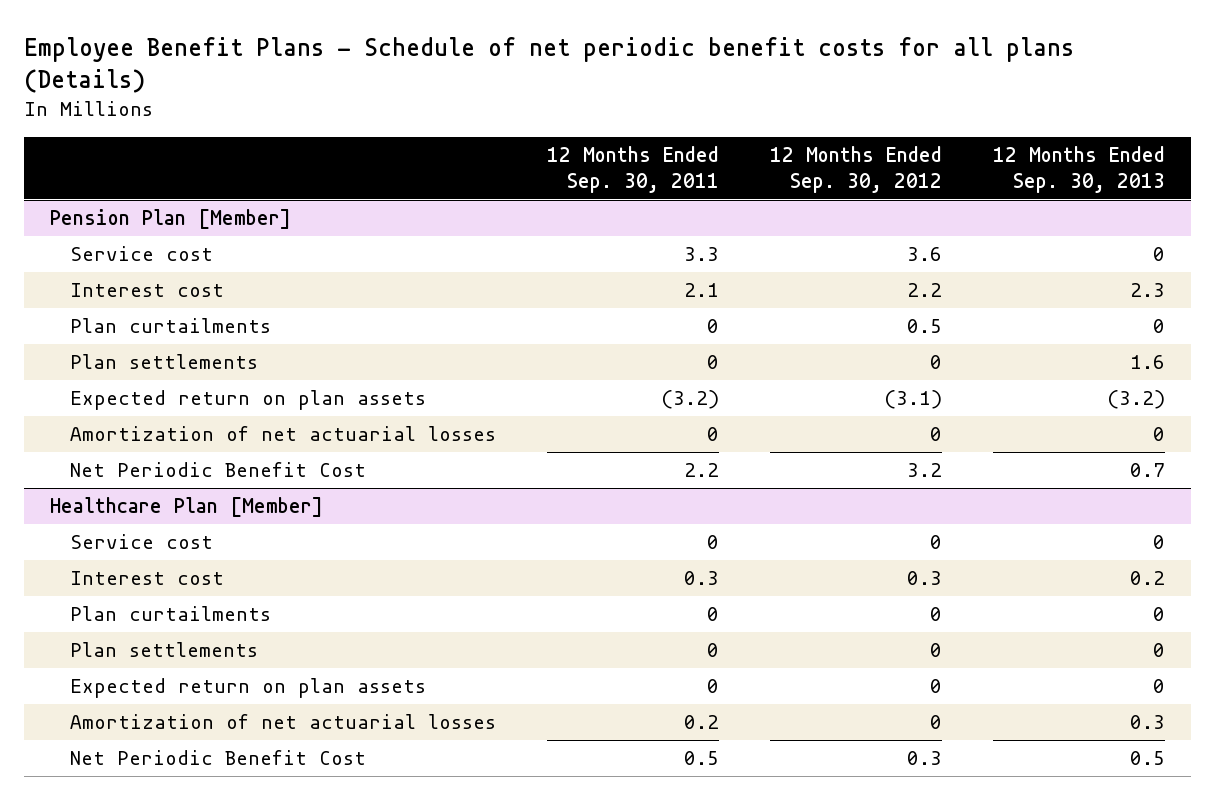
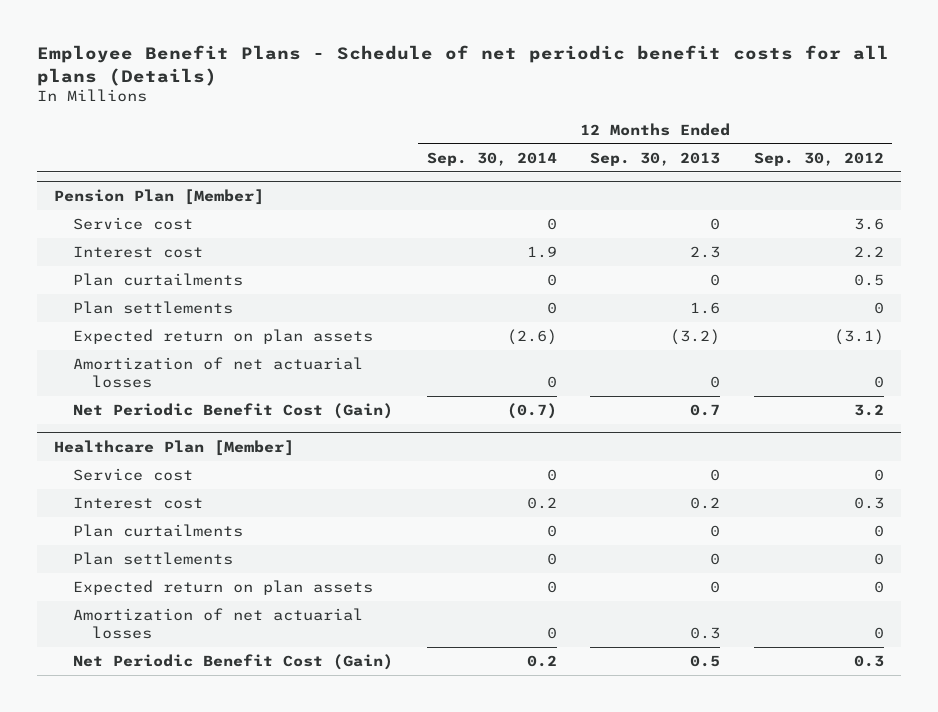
[546,146,719,193] 12 Months Ended Sep. 30, 2011 -> none
none -> [426,151,557,166] Sep. 30, 2014
[69,462,366,478] Net Periodic Benefit Cost -> [72,403,393,420] Net Periodic Benefit Cost (Gain)
[69,750,366,766] Net Periodic Benefit Cost -> [72,654,393,671] Net Periodic Benefit Cost (Gain)

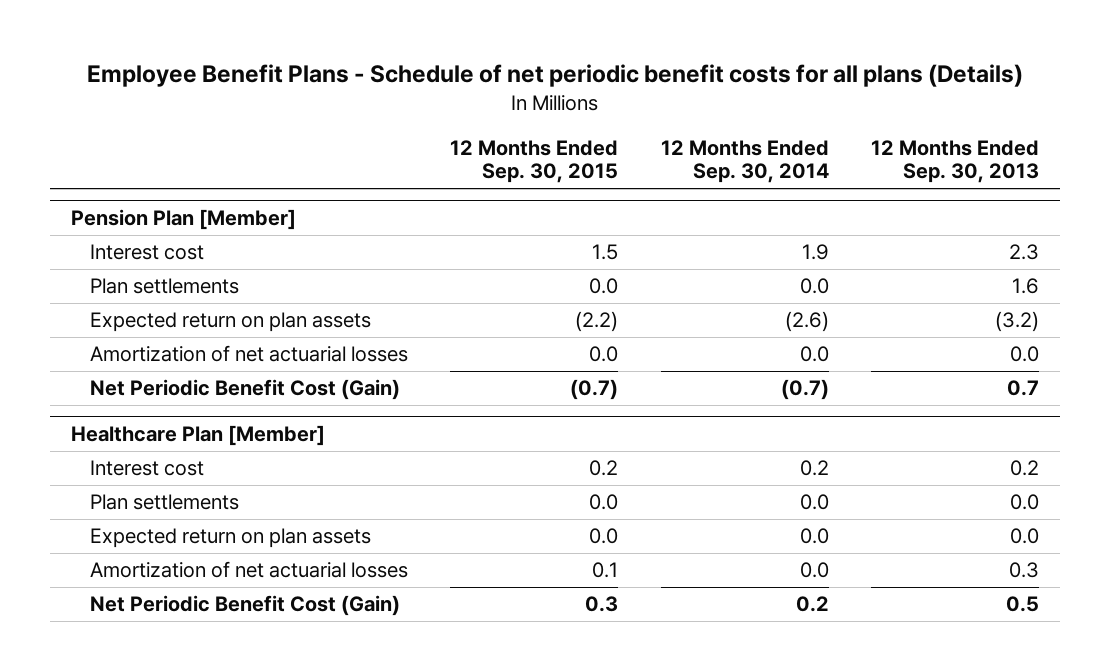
[753,151,884,166] Sep. 30, 2012 -> none
none -> [450,139,619,184] 12 Months Ended Sep. 30, 2015
[72,217,193,231] Service cost -> none
[72,273,243,287] Plan curtailments -> none
[546,302,557,315] 0 -> [799,278,829,295] 0.0
[546,375,557,388] 0 -> [799,346,829,363] 0.0
[710,375,721,388] 0 -> [1010,346,1040,363] 0.0
[72,468,193,482] Service cost -> none
[72,524,243,538] Plan curtailments -> none
[546,553,557,566] 0 -> [799,494,829,511] 0.0
[710,553,721,566] 0 -> [1010,494,1040,511] 0.0
[546,581,557,594] 0 -> [799,528,829,545] 0.0
[710,581,721,594] 0 -> [1010,528,1040,545] 0.0
[546,626,557,639] 0 -> [799,562,829,579] 0.0

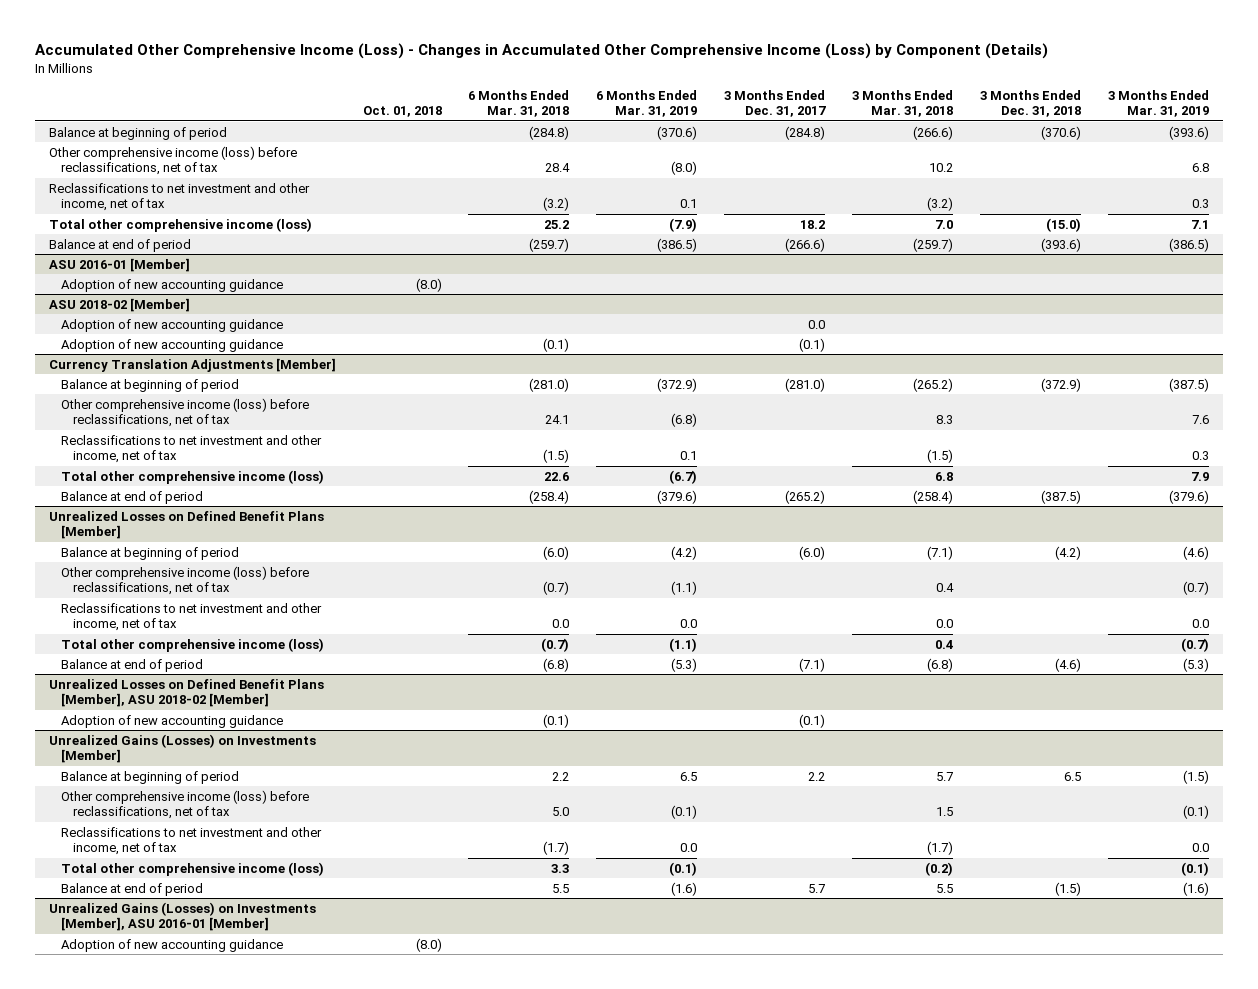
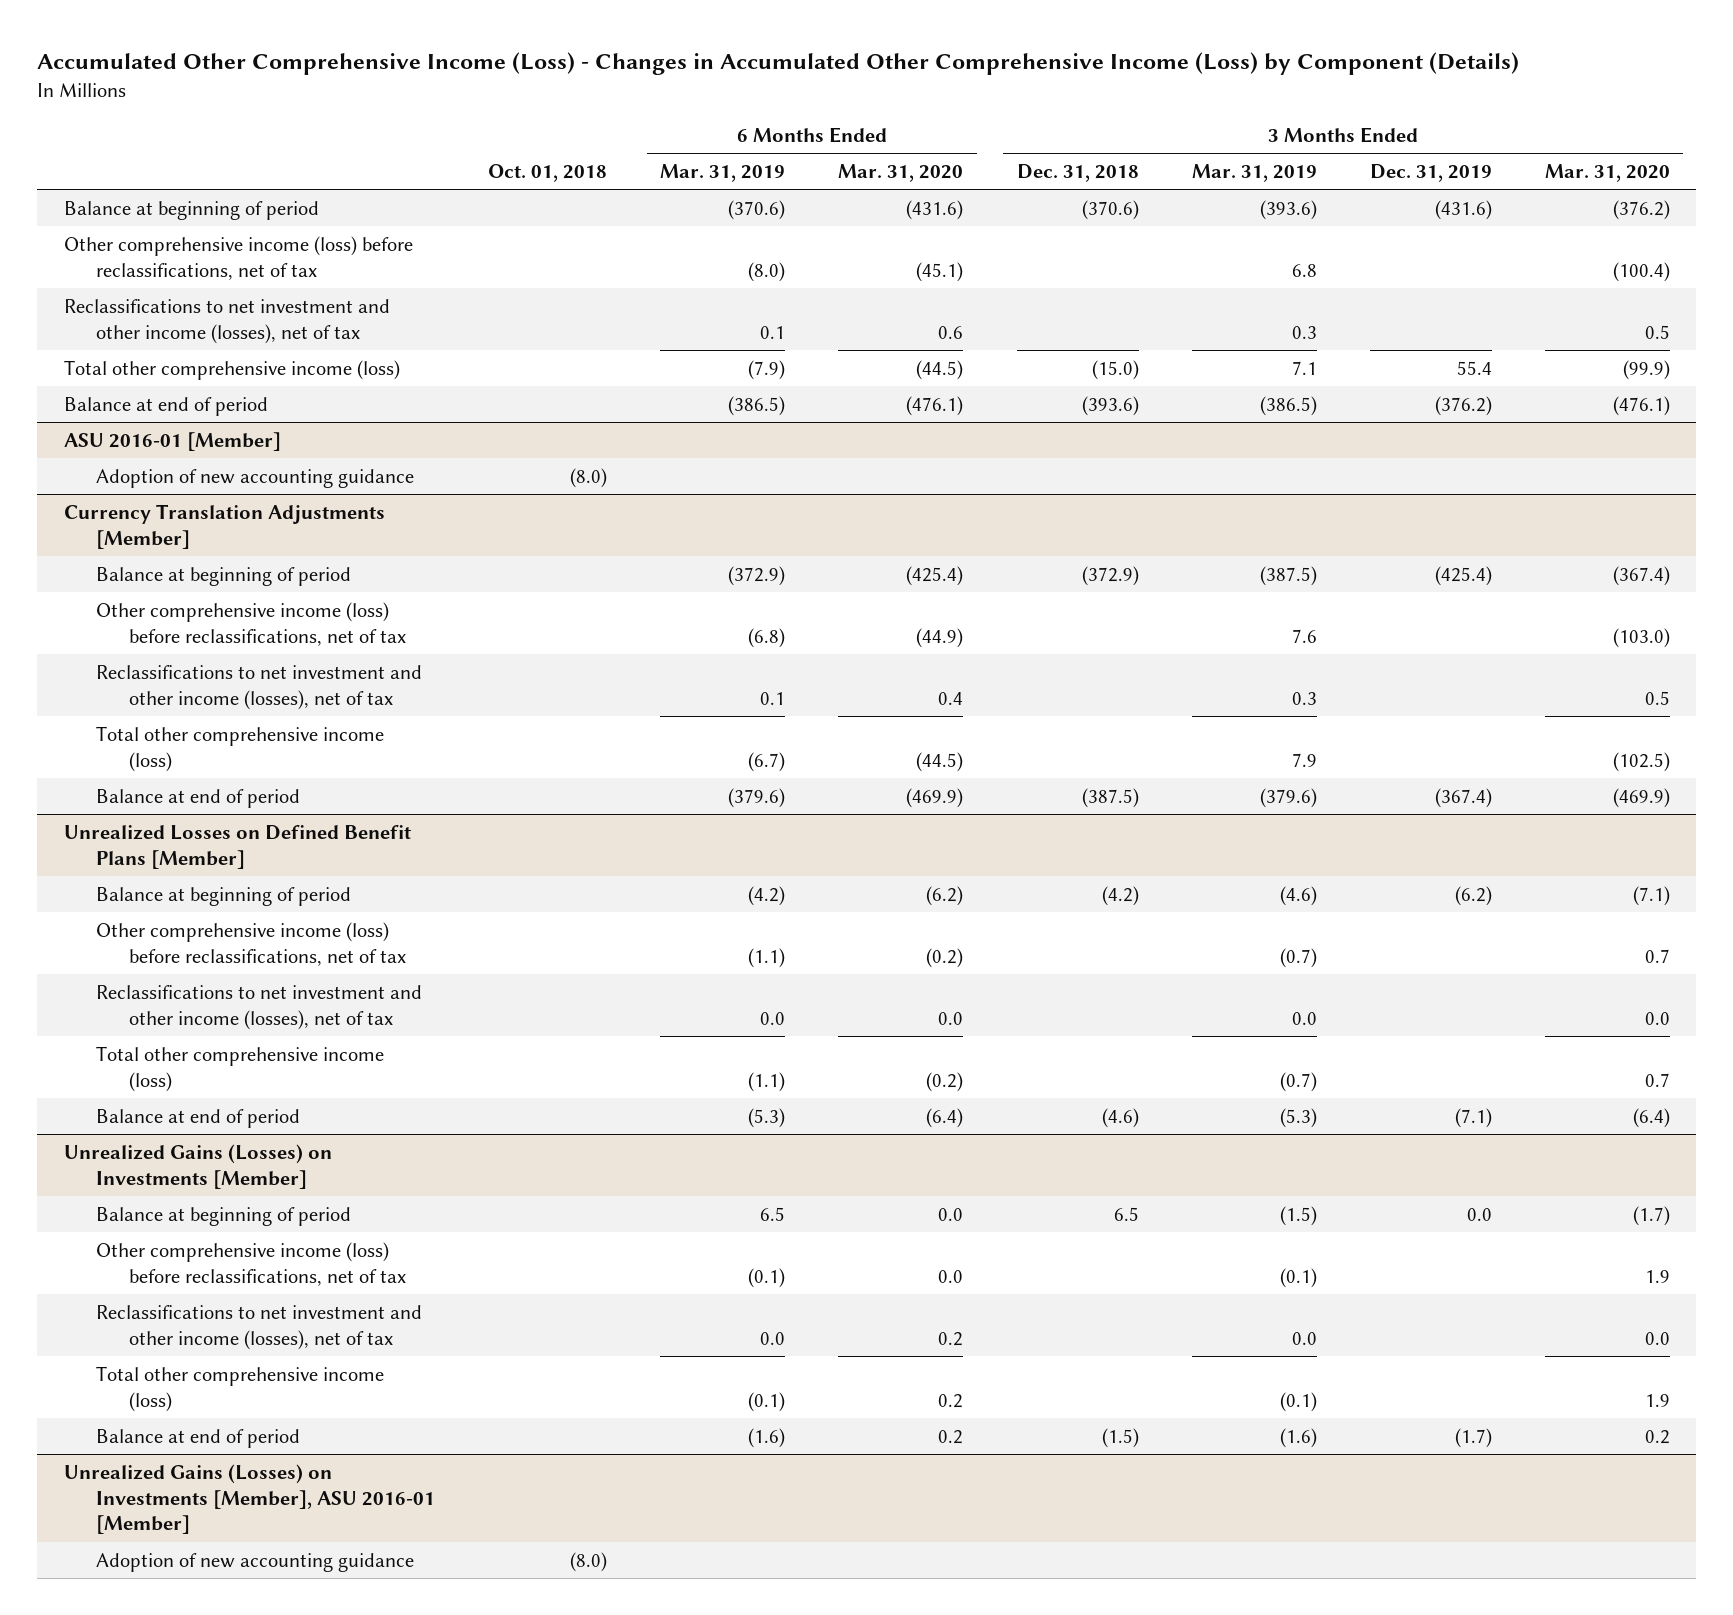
[468,90,570,118] 6 Months Ended Mar. 31, 2018 -> none
[724,90,827,118] 3 Months Ended Dec. 31, 2017 -> none
[852,90,954,118] 3 Months Ended Mar. 31, 2018 -> none
none -> [838,164,964,183] Mar. 31, 2020
none -> [1369,164,1492,183] Dec. 31, 2019
none -> [1544,164,1670,183] Mar. 31, 2020
[48,182,310,211] Reclassifications to net investment and other income, net of tax -> [63,298,390,344] Reclassifications to net investment and other income (losses), net of tax
[48,297,190,312] ASU 2018-02 [Member] -> none
[60,318,283,332] Adoption of new accounting guidance -> none
[60,338,283,352] Adoption of new accounting guidance -> none
[60,434,322,463] Reclassifications to net investment and other income, net of tax -> [96,664,423,710] Reclassifications to net investment and other income (losses), net of tax
[60,602,322,631] Reclassifications to net investment and other income, net of tax -> [96,984,423,1030] Reclassifications to net investment and other income (losses), net of tax
[48,678,324,707] Unrealized Losses on Defined Benefit Plans [Member], ASU 2018-02 [Member] -> none
[60,714,283,728] Adoption of new accounting guidance -> none
[60,826,322,855] Reclassifications to net investment and other income, net of tax -> [96,1304,423,1350] Reclassifications to net investment and other income (losses), net of tax

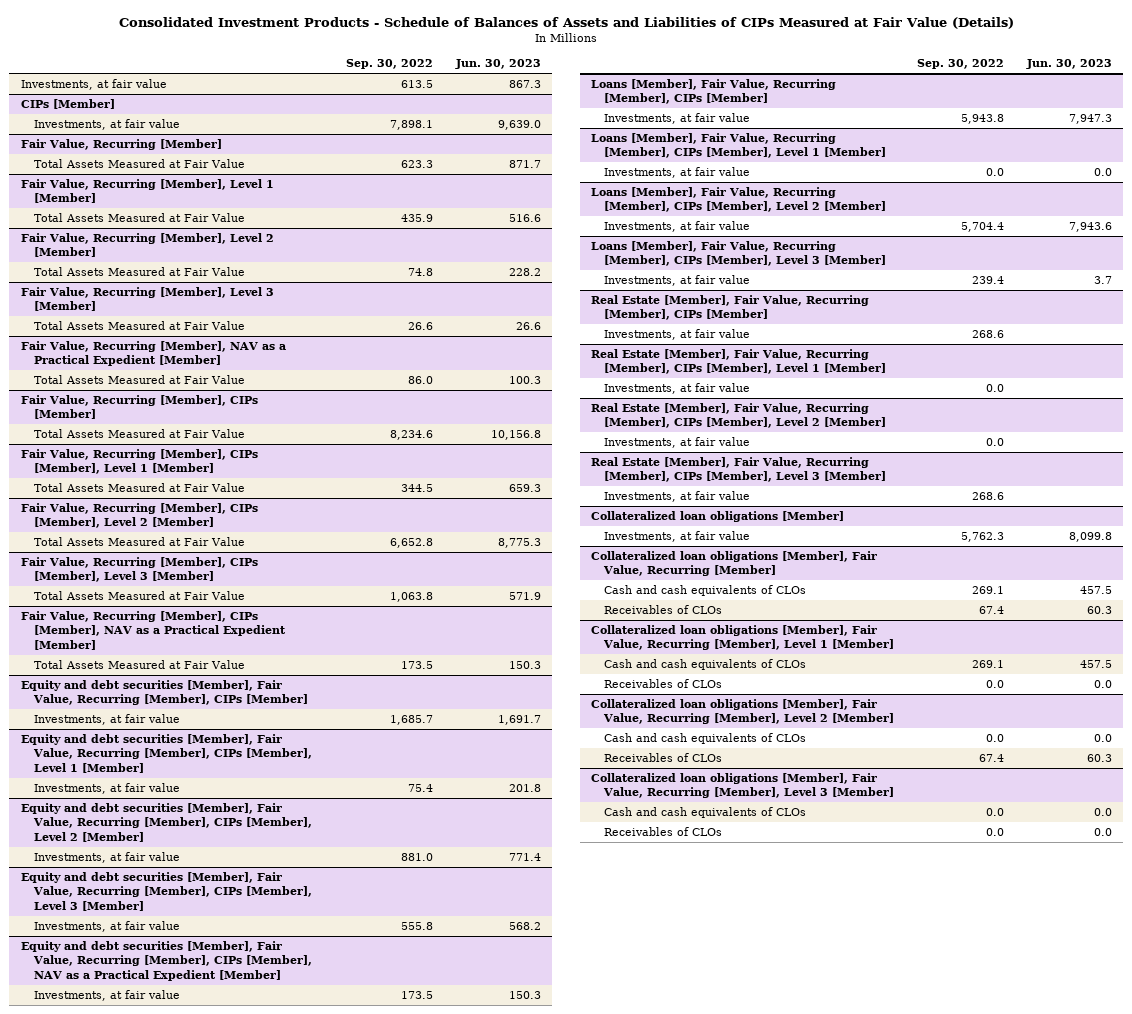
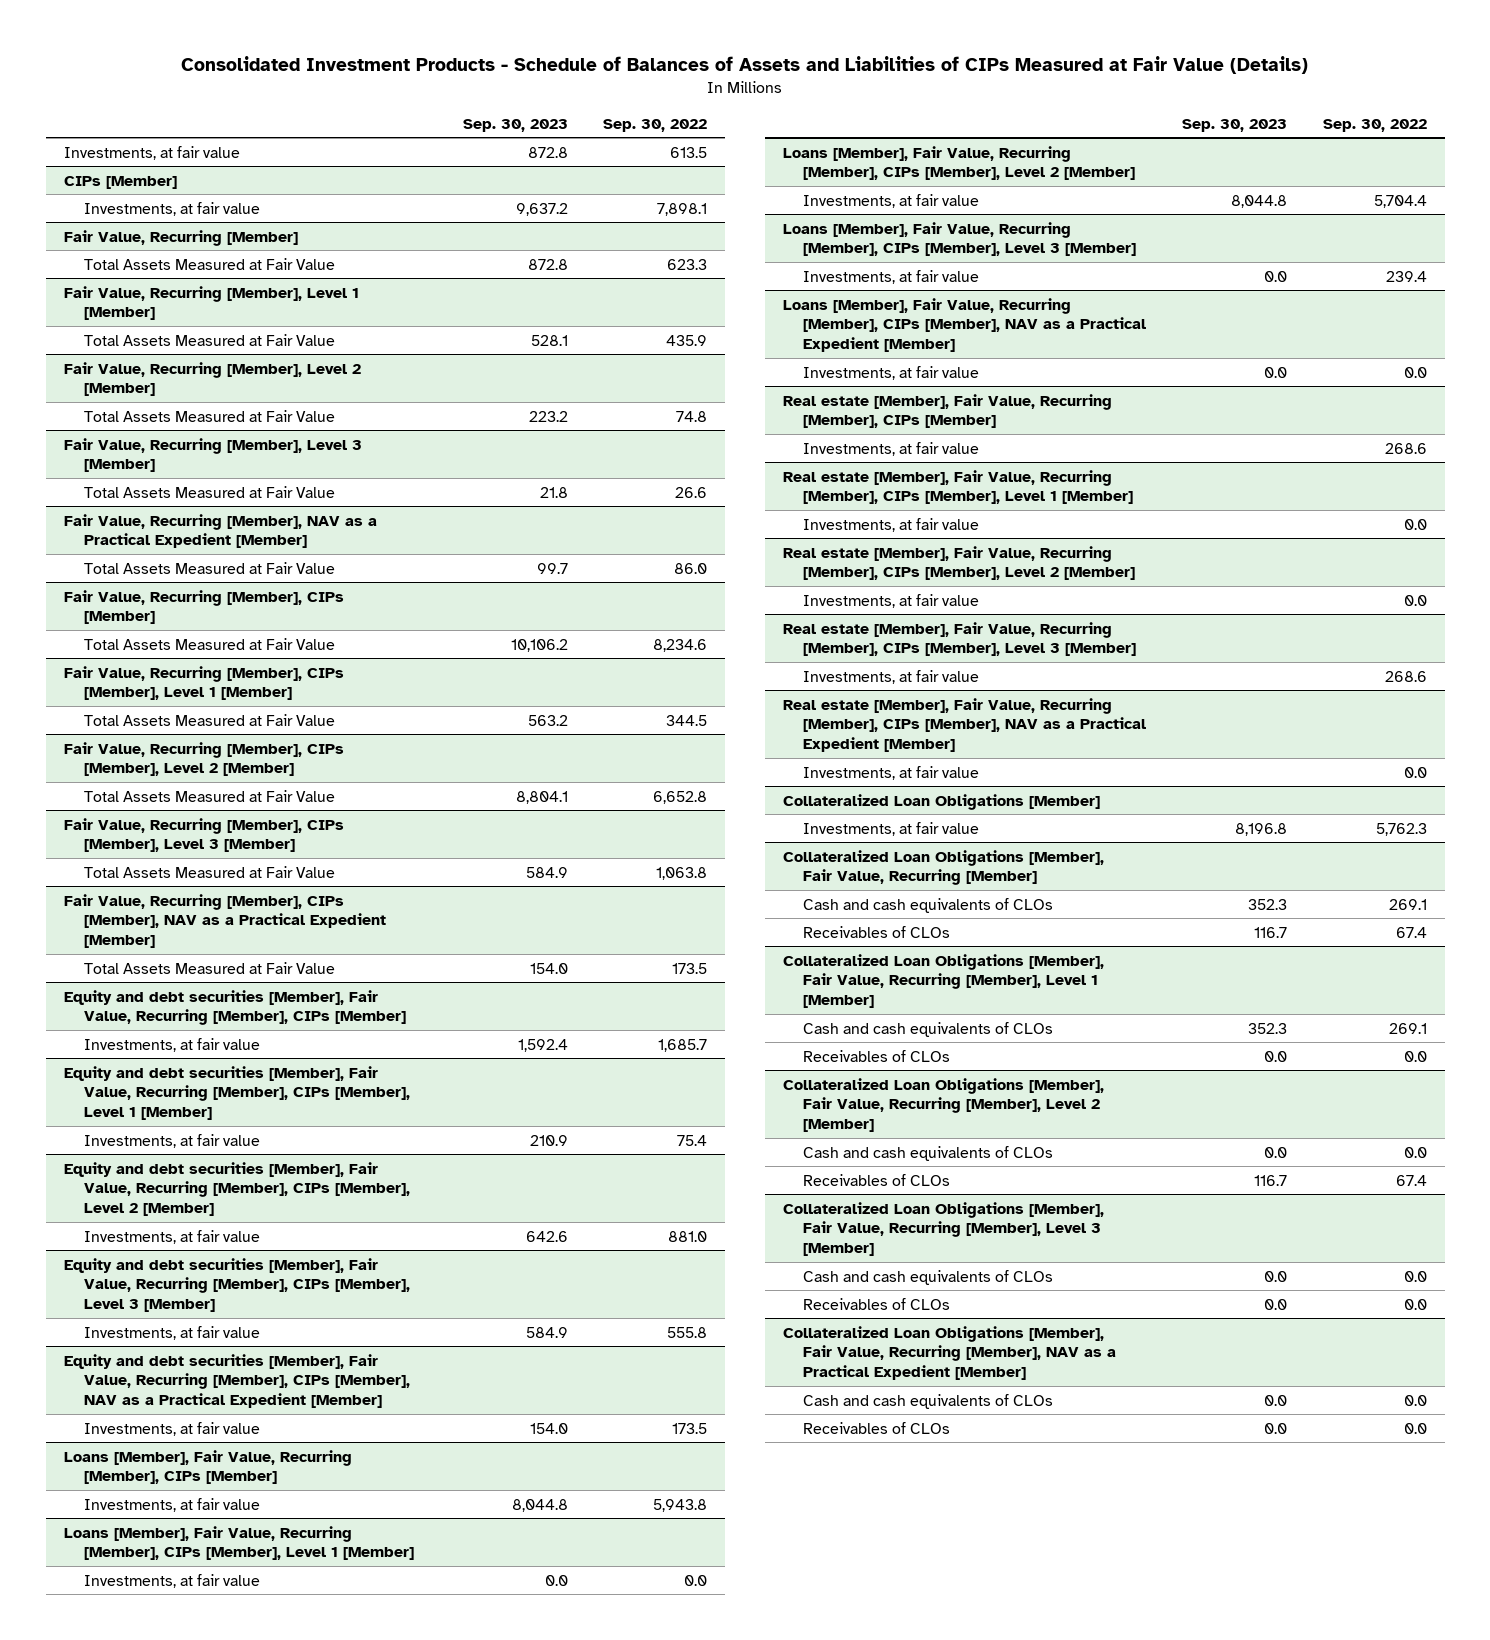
[454,59,541,70] Jun. 30, 2023 -> none
none -> [462,118,568,132] Sep. 30, 2023
none -> [783,297,1147,353] Loans [Member], Fair Value, Recurring [Member], CIPs [Member], NAV as a Practical Expedient [Member]
none -> [803,365,980,380] Investments, at fair value
[591,295,870,321] Real Estate [Member], Fair Value, Recurring [Member], CIPs [Member] -> [783,393,1113,429] Real estate [Member], Fair Value, Recurring [Member], CIPs [Member]
[591,349,887,375] Real Estate [Member], Fair Value, Recurring [Member], CIPs [Member], Level 1 [Member] -> [783,469,1134,505] Real estate [Member], Fair Value, Recurring [Member], CIPs [Member], Level 1 [Member]
[591,403,887,429] Real Estate [Member], Fair Value, Recurring [Member], CIPs [Member], Level 2 [Member] -> [783,545,1136,581] Real estate [Member], Fair Value, Recurring [Member], CIPs [Member], Level 2 [Member]
[591,457,887,483] Real Estate [Member], Fair Value, Recurring [Member], CIPs [Member], Level 3 [Member] -> [783,621,1137,657] Real estate [Member], Fair Value, Recurring [Member], CIPs [Member], Level 3 [Member]
none -> [783,697,1147,753] Real estate [Member], Fair Value, Recurring [Member], CIPs [Member], NAV as a Practical Expedient [Member]
none -> [803,765,980,780] Investments, at fair value
[591,511,845,523] Collateralized loan obligations [Member] -> [783,793,1101,810] Collateralized Loan Obligations [Member]
[591,551,878,577] Collateralized loan obligations [Member], Fair Value, Recurring [Member] -> [783,849,1105,886] Collateralized Loan Obligations [Member], Fair Value, Recurring [Member]
[591,625,895,651] Collateralized loan obligations [Member], Fair Value, Recurring [Member], Level 1 [Member] -> [783,953,1105,1009] Collateralized Loan Obligations [Member], Fair Value, Recurring [Member], Level 1 [Member]
[591,699,895,725] Collateralized loan obligations [Member], Fair Value, Recurring [Member], Level 2 [Member] -> [783,1077,1105,1133] Collateralized Loan Obligations [Member], Fair Value, Recurring [Member], Level 2 [Member]
[591,773,895,799] Collateralized loan obligations [Member], Fair Value, Recurring [Member], Level 3 [Member] -> [783,1201,1105,1257] Collateralized Loan Obligations [Member], Fair Value, Recurring [Member], Level 3 [Member]
none -> [783,1325,1117,1381] Collateralized Loan Obligations [Member], Fair Value, Recurring [Member], NAV as a Practical Expedient [Member]
none -> [803,1393,1054,1409] Cash and cash equivalents of CLOs
none -> [803,1421,951,1434] Receivables of CLOs

